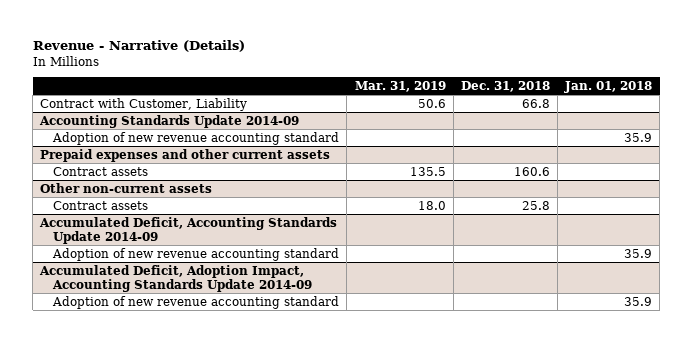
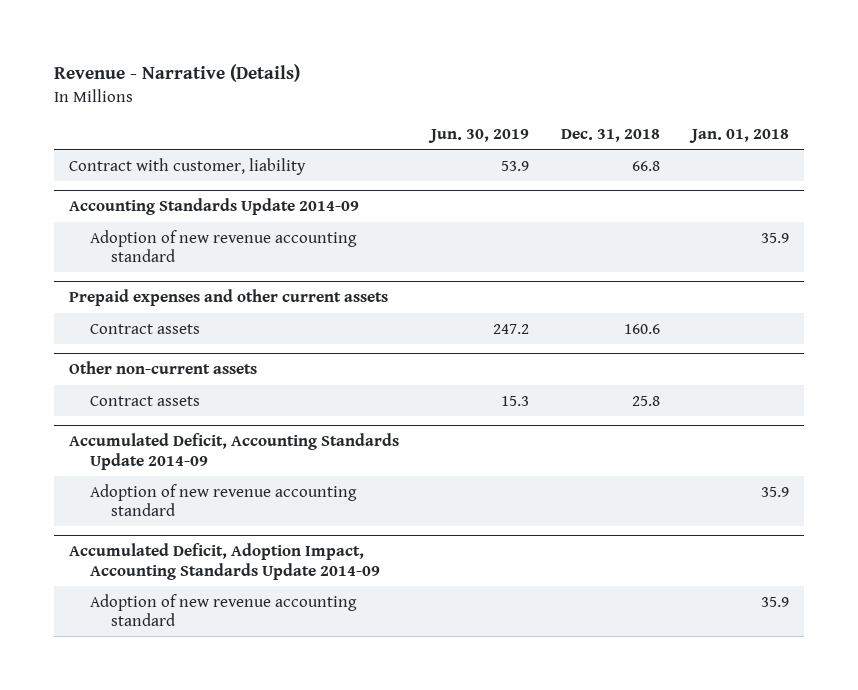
[354,80,446,92] Mar. 31, 2019 -> none
none -> [428,129,530,144] Jun. 30, 2019
[40,97,248,111] Contract with Customer, Liability -> [69,157,307,175] Contract with customer, liability

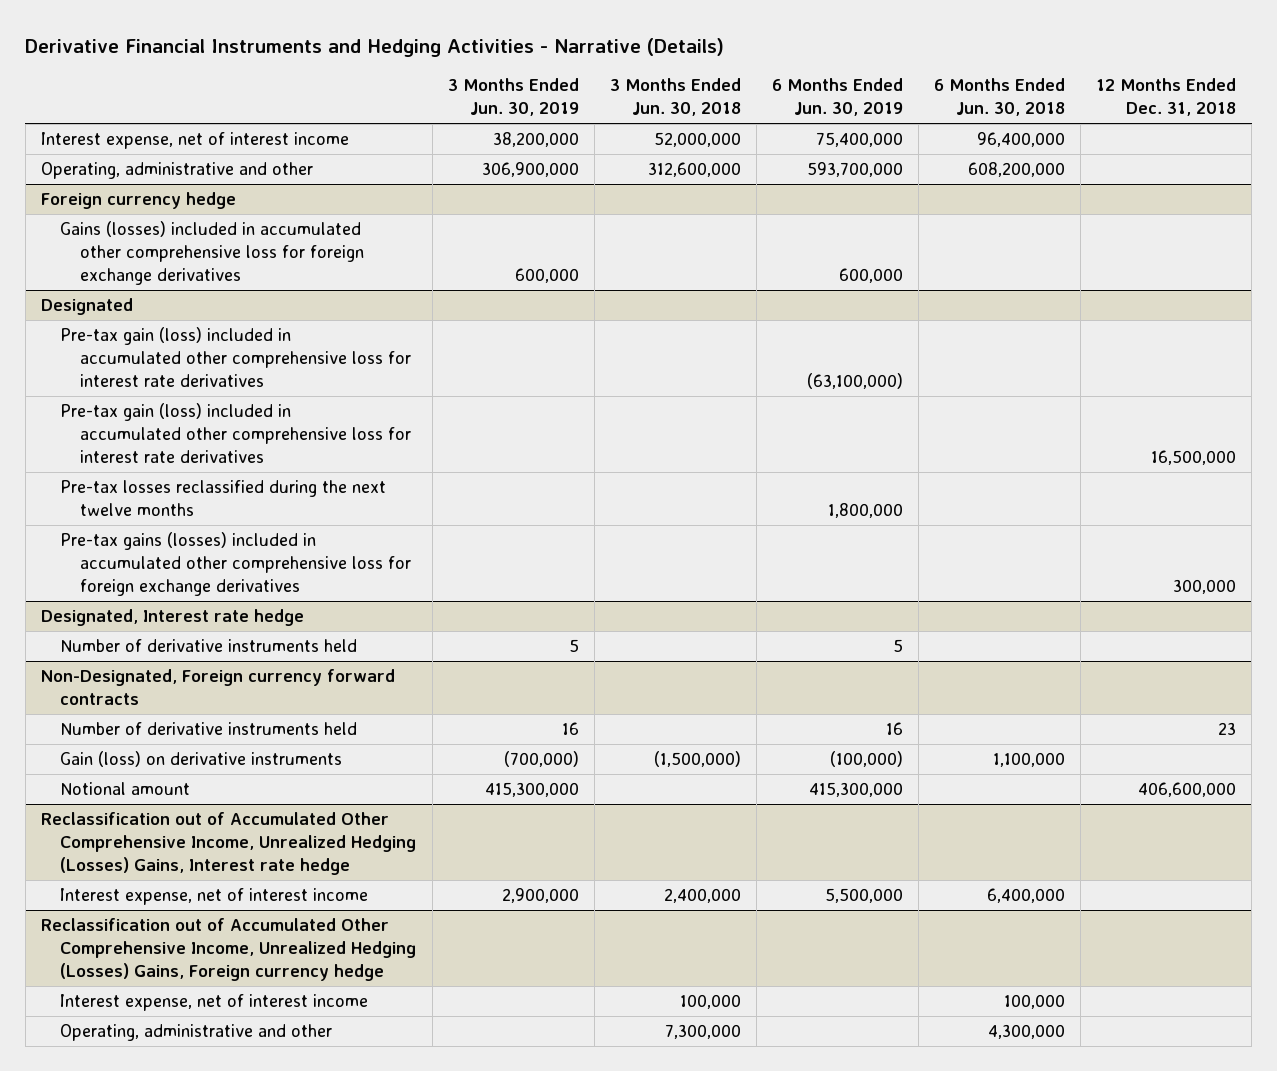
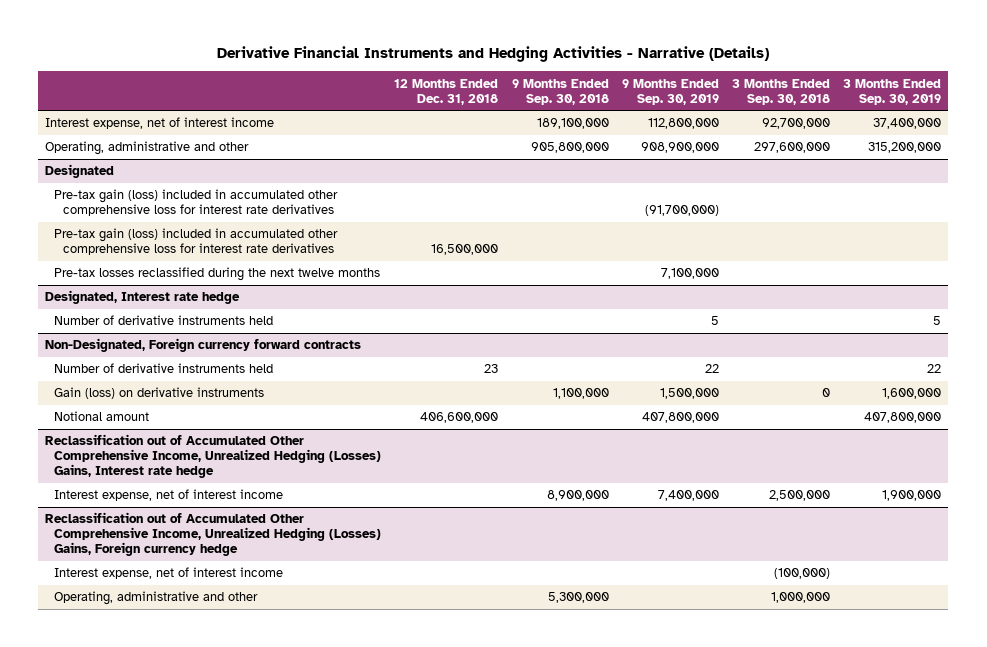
[447,78,579,117] 3 Months Ended Jun. 30, 2019 -> none
[609,78,741,117] 3 Months Ended Jun. 30, 2018 -> none
[771,78,903,117] 6 Months Ended Jun. 30, 2019 -> none
[934,78,1066,117] 6 Months Ended Jun. 30, 2018 -> none
none -> [511,78,609,105] 9 Months Ended Sep. 30, 2018
none -> [621,78,719,105] 9 Months Ended Sep. 30, 2019
none -> [732,78,831,105] 3 Months Ended Sep. 30, 2018
none -> [843,78,942,105] 3 Months Ended Sep. 30, 2019
[40,192,236,210] Foreign currency hedge -> none
[60,221,365,285] Gains (losses) included in accumulated other comprehensive loss for foreign exchange derivatives -> none
[60,532,412,596] Pre-tax gains (losses) included in accumulated other comprehensive loss for foreign exchange derivatives -> none

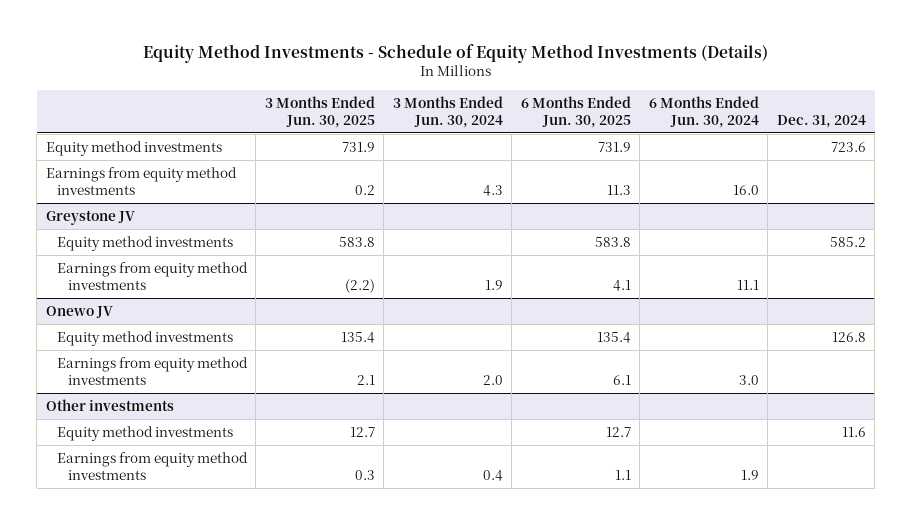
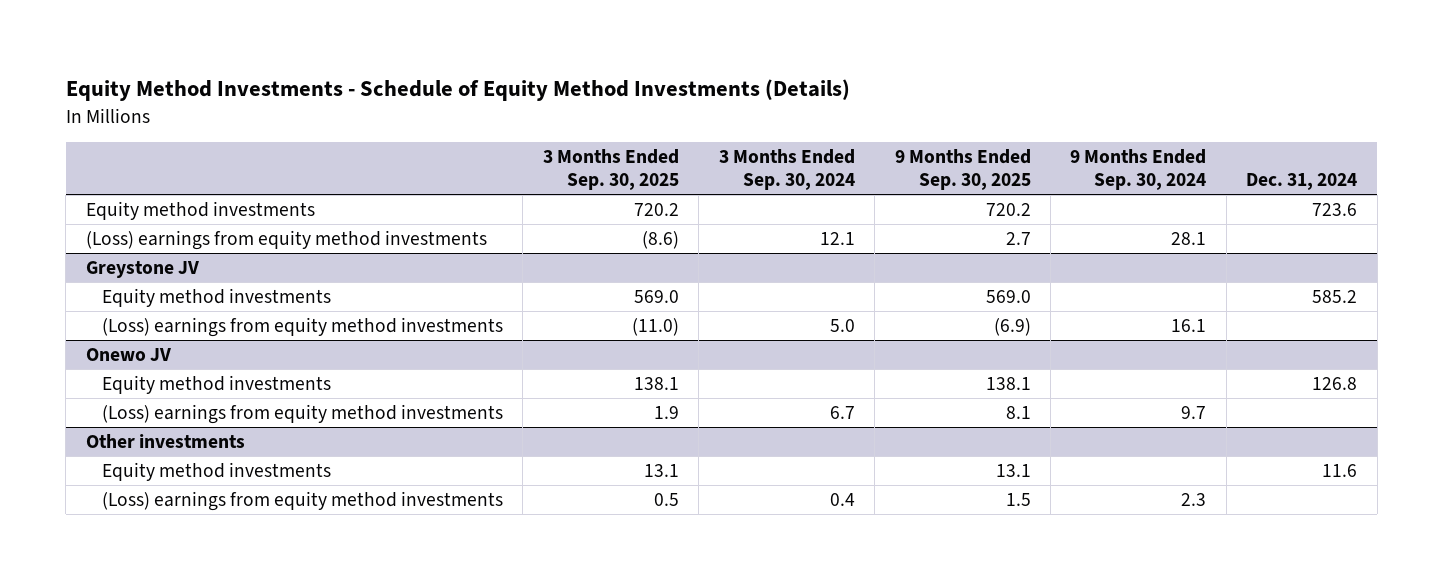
[264,96,375,128] 3 Months Ended Jun. 30, 2025 -> none
[392,96,503,128] 3 Months Ended Jun. 30, 2024 -> none
[520,96,631,128] 6 Months Ended Jun. 30, 2025 -> none
[648,96,759,128] 6 Months Ended Jun. 30, 2024 -> none
none -> [542,149,679,191] 3 Months Ended Sep. 30, 2025
none -> [718,149,855,191] 3 Months Ended Sep. 30, 2024
none -> [894,149,1031,191] 9 Months Ended Sep. 30, 2025
none -> [1070,149,1207,191] 9 Months Ended Sep. 30, 2024
[45,167,237,195] Earnings from equity method investments -> [85,229,487,250] (Loss) earnings from equity method investments
[56,262,248,290] Earnings from equity method investments -> [101,316,503,337] (Loss) earnings from equity method investments
[56,357,248,385] Earnings from equity method investments -> [101,403,503,424] (Loss) earnings from equity method investments
[56,452,248,480] Earnings from equity method investments -> [101,490,503,511] (Loss) earnings from equity method investments

